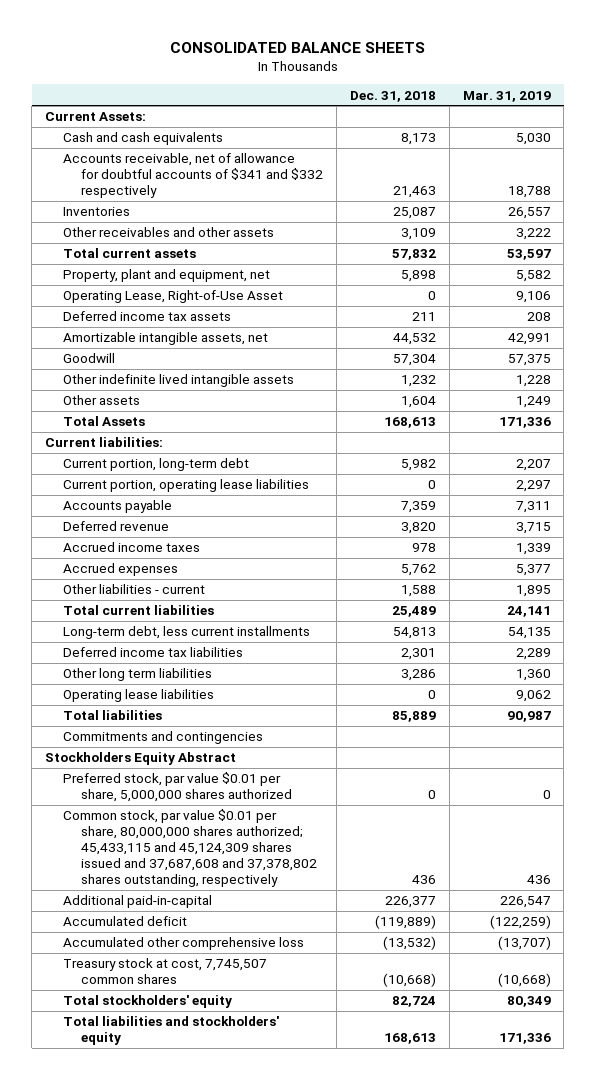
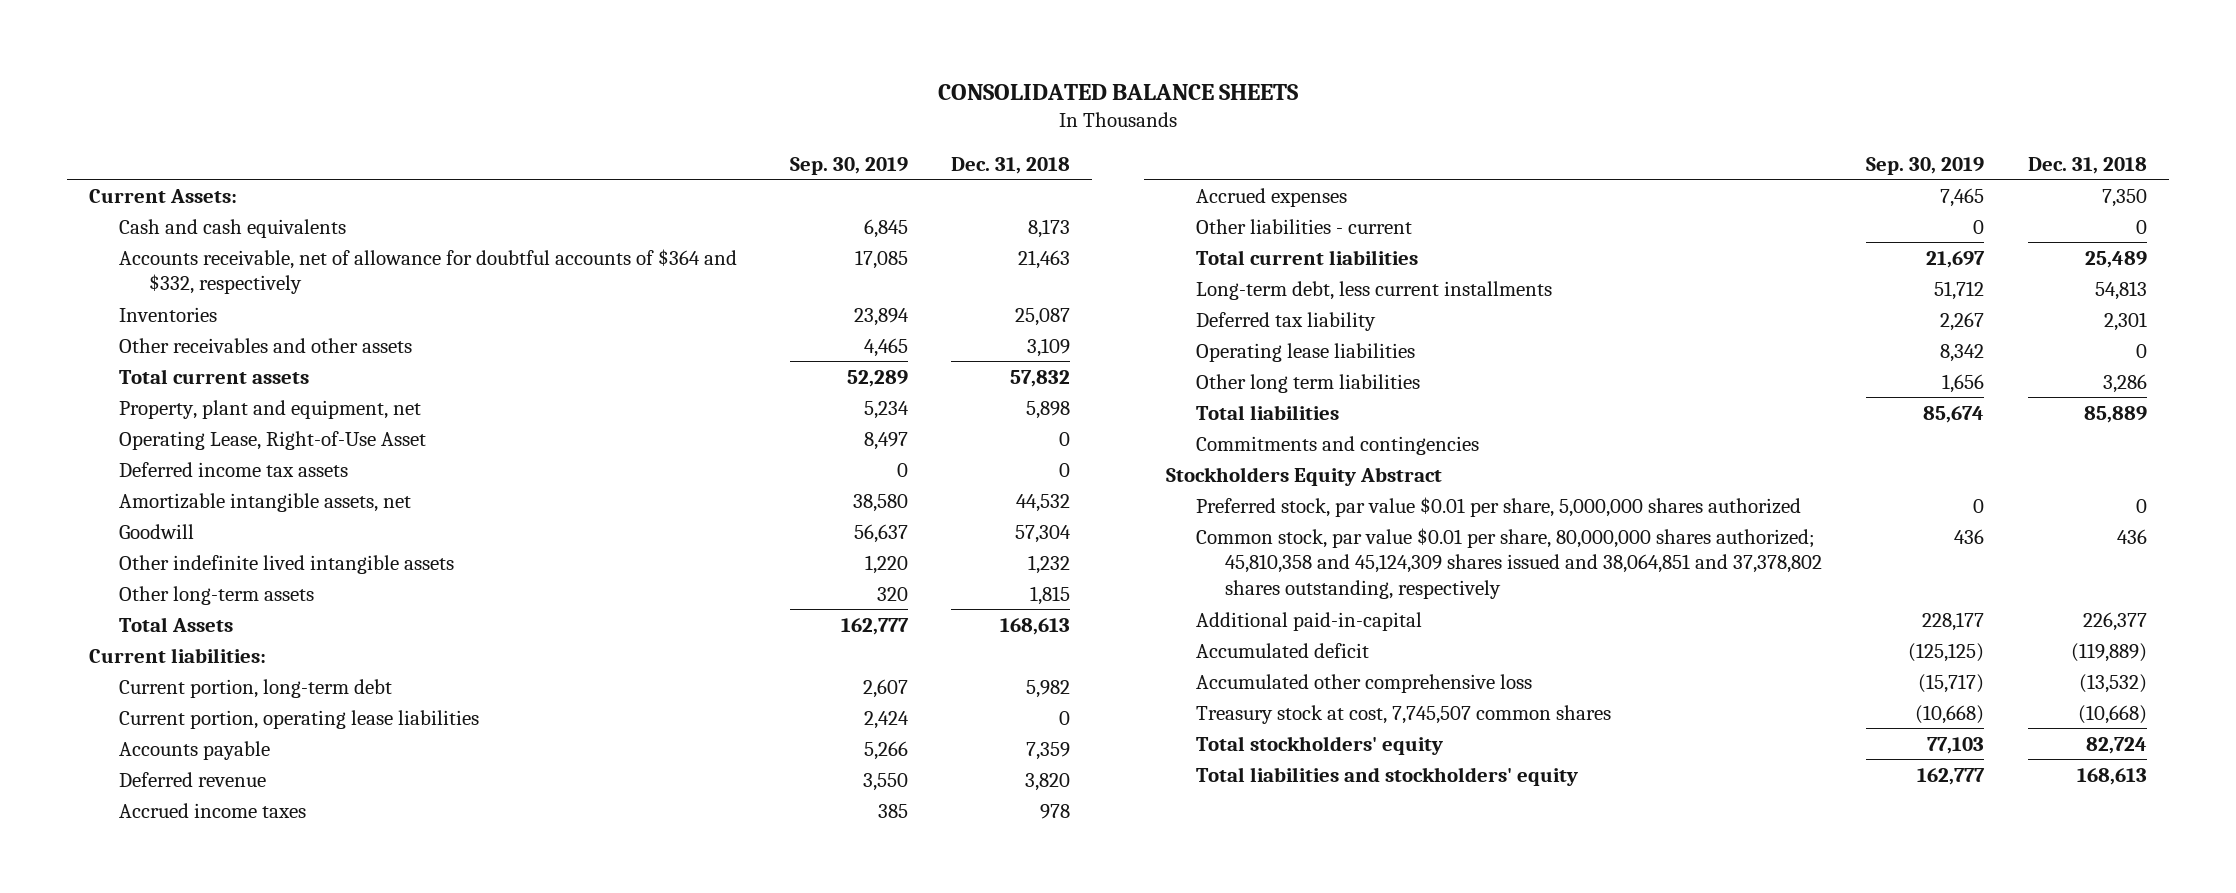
[462,90,551,102] Mar. 31, 2019 -> none
none -> [789,156,908,175] Sep. 30, 2019
[63,153,324,199] Accounts receivable, net of allowance for doubtful accounts of $341 and $332 respectively -> [119,248,738,295] Accounts receivable, net of allowance for doubtful accounts of $364 and $332, respectively
[412,312,437,322] 211 -> [1059,462,1071,477] 0
[63,395,141,406] Other assets -> [119,585,315,605] Other long-term assets
[401,396,437,409] 1,604 -> [1030,585,1071,605] 1,815
[401,564,437,577] 5,762 -> [2101,188,2147,207] 7,350
[401,585,437,598] 1,588 -> [2135,219,2147,234] 0
[63,647,244,658] Deferred income tax liabilities -> [1195,311,1376,331] Deferred tax liability
[63,668,213,682] Other long term liabilities -> [1195,373,1420,393] Other long term liabilities
[63,809,318,888] Common stock, par value $0.01 per share, 80,000,000 shares authorized; 45,433,115 and 45,124,309 shares issued and 37,687,608 and 37,378,802 shares outstanding, respectively -> [1195,527,1823,600] Common stock, par value $0.01 per share, 80,000,000 shares authorized; 45,810,358 and 45,124,309 shares issued and 38,064,851 and 37,378,802 shares outstanding, respectively

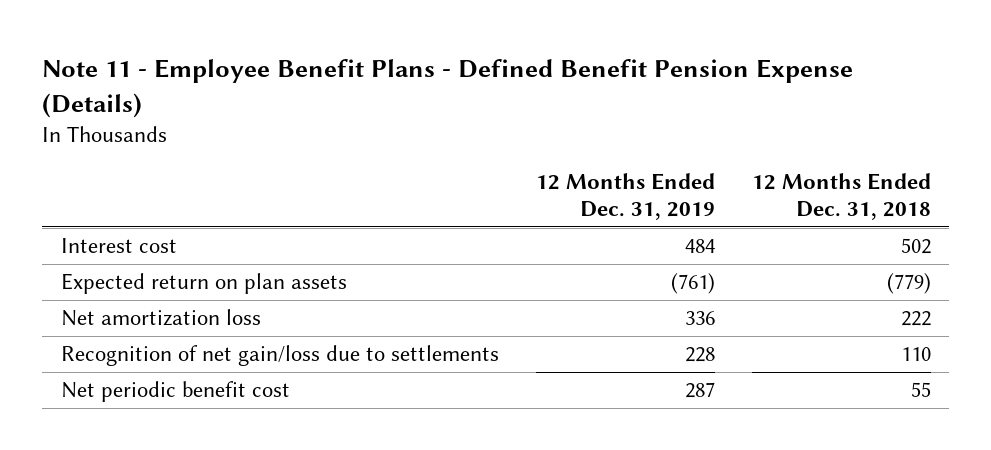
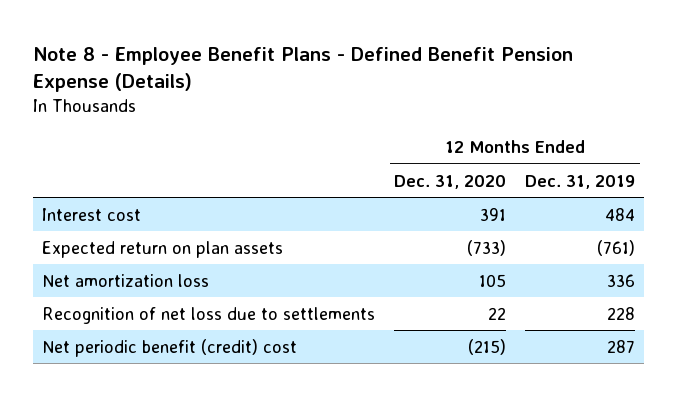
[42,58,854,118] Note 11 - Employee Benefit Plans - Defined Benefit Pension Expense (Details) -> [33,46,574,93] Note 8 - Employee Benefit Plans - Defined Benefit Pension Expense (Details)
[751,173,931,221] 12 Months Ended Dec. 31, 2018 -> none
none -> [394,174,507,189] Dec. 31, 2020
[60,345,499,367] Recognition of net gain/loss due to settlements -> [42,306,376,324] Recognition of net loss due to settlements
[60,381,290,403] Net periodic benefit cost -> [42,338,298,357] Net periodic benefit (credit) cost

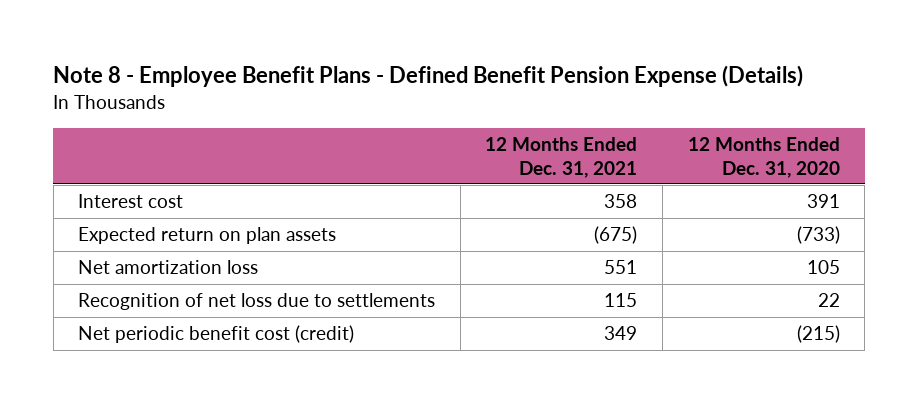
[525,174,636,189] Dec. 31, 2019 -> none
none -> [485,136,638,178] 12 Months Ended Dec. 31, 2021
[42,338,298,357] Net periodic benefit (credit) cost -> [78,325,355,344] Net periodic benefit cost (credit)

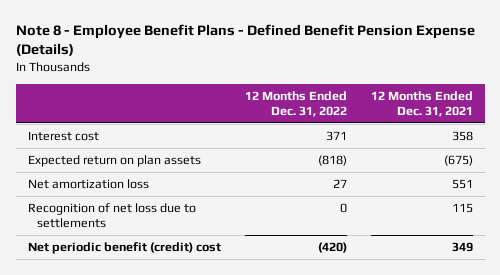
[687,136,840,178] 12 Months Ended Dec. 31, 2020 -> none
none -> [244,91,347,117] 12 Months Ended Dec. 31, 2022
[78,325,355,344] Net periodic benefit cost (credit) -> [27,242,221,255] Net periodic benefit (credit) cost

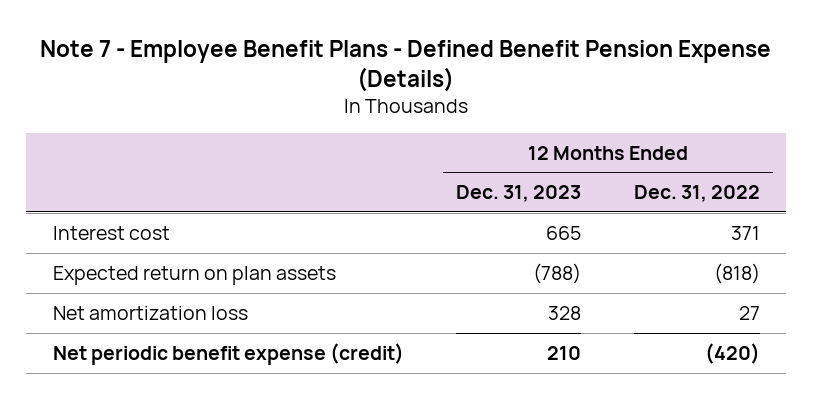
[15,23,475,57] Note 8 - Employee Benefit Plans - Defined Benefit Pension Expense (Details) -> [40,39,772,93] Note 7 - Employee Benefit Plans - Defined Benefit Pension Expense (Details)
[370,91,473,117] 12 Months Ended Dec. 31, 2021 -> none
none -> [456,185,582,203] Dec. 31, 2023
[27,203,196,228] Recognition of net loss due to settlements -> none
[27,242,221,255] Net periodic benefit (credit) cost -> [52,342,404,365] Net periodic benefit expense (credit)

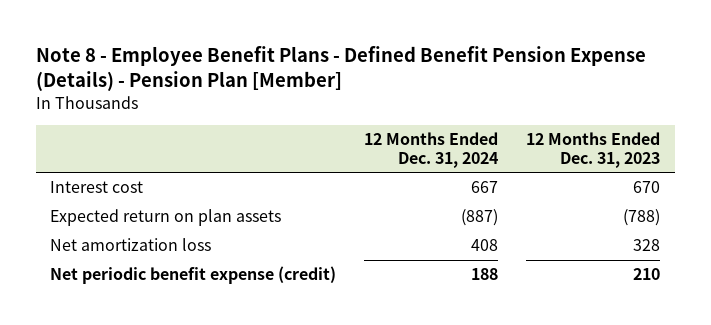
[40,39,772,93] Note 7 - Employee Benefit Plans - Defined Benefit Pension Expense (Details) -> [36,45,647,91] Note 8 - Employee Benefit Plans - Defined Benefit Pension Expense (Details) - Pension Plan [Member]
[634,185,761,203] Dec. 31, 2022 -> none
none -> [364,131,499,168] 12 Months Ended Dec. 31, 2024
[546,225,582,240] 665 -> [633,181,661,194] 670

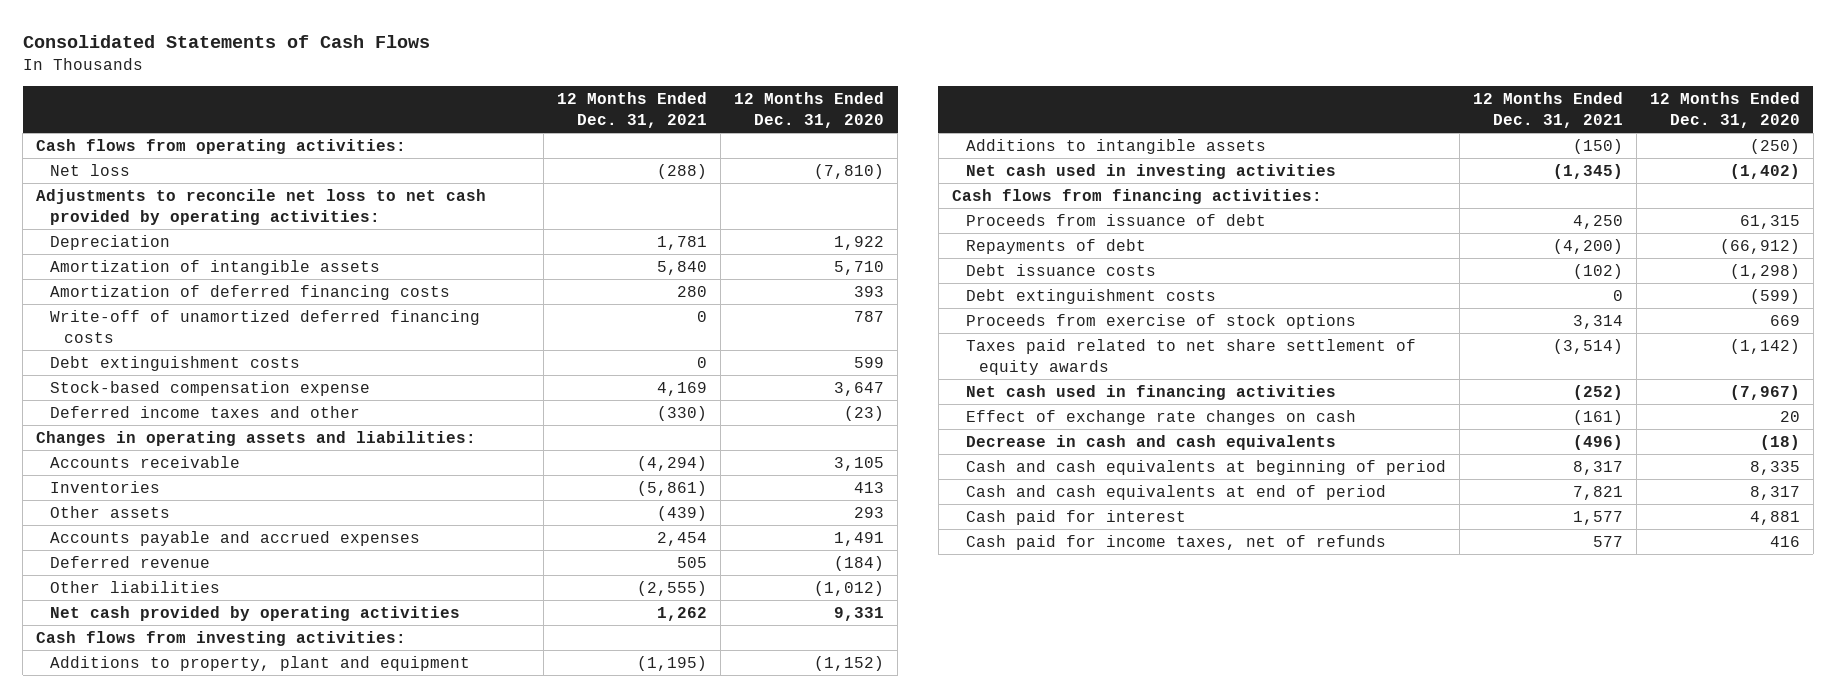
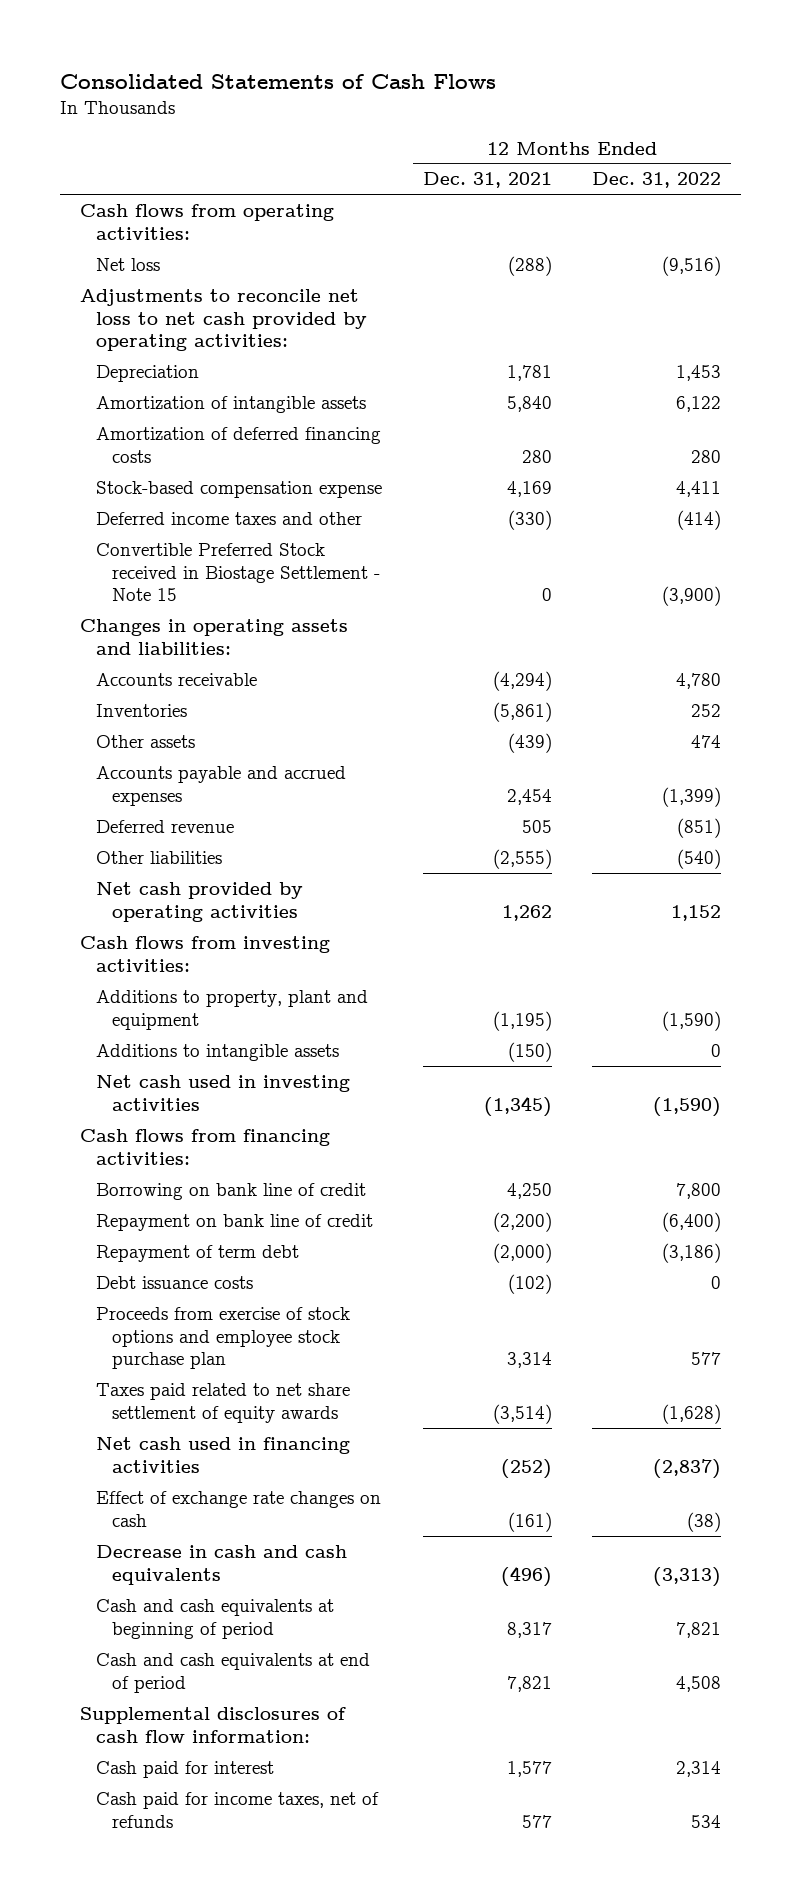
[734,92,885,129] 12 Months Ended Dec. 31, 2020 -> none
none -> [592,172,722,189] Dec. 31, 2022
[50,309,481,343] Write-off of unamortized deferred financing costs -> none
[50,355,301,371] Debt extinguishment costs -> none
none -> [96,542,381,602] Convertible Preferred Stock received in Biostage Settlement - Note 15
[965,213,1266,226] Proceeds from issuance of debt -> [96,1182,367,1200] Borrowing on bank line of credit
none -> [96,1213,374,1231] Repayment on bank line of credit
[965,238,1146,254] Repayments of debt -> [96,1244,300,1262] Repayment of term debt
[1552,238,1623,254] (4,200) -> [492,1242,552,1263] (2,000)
[965,288,1216,304] Debt extinguishment costs -> none
[965,313,1356,329] Proceeds from exercise of stock options -> [96,1306,351,1370] Proceeds from exercise of stock options and employee stock purchase plan
none -> [80,1706,347,1743] Supplemental disclosures of cash flow information:

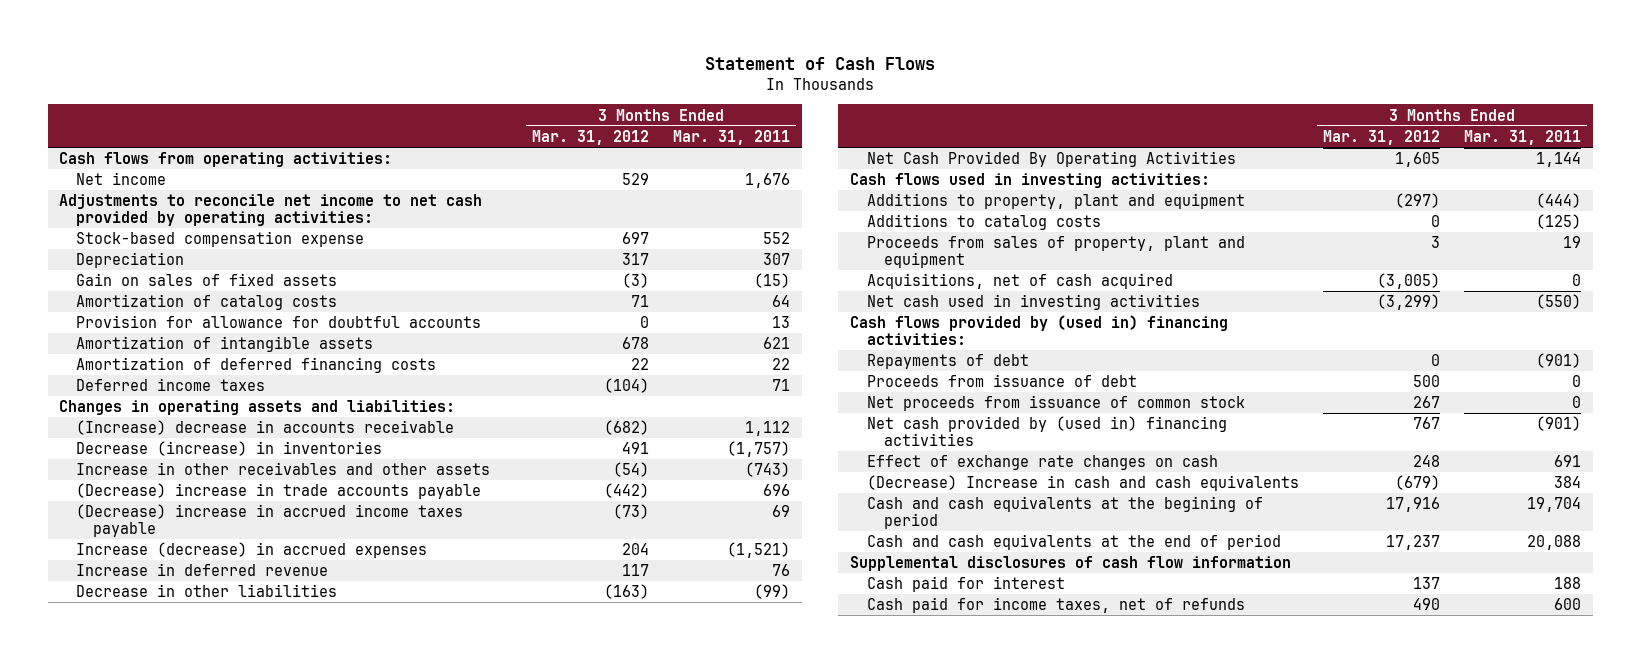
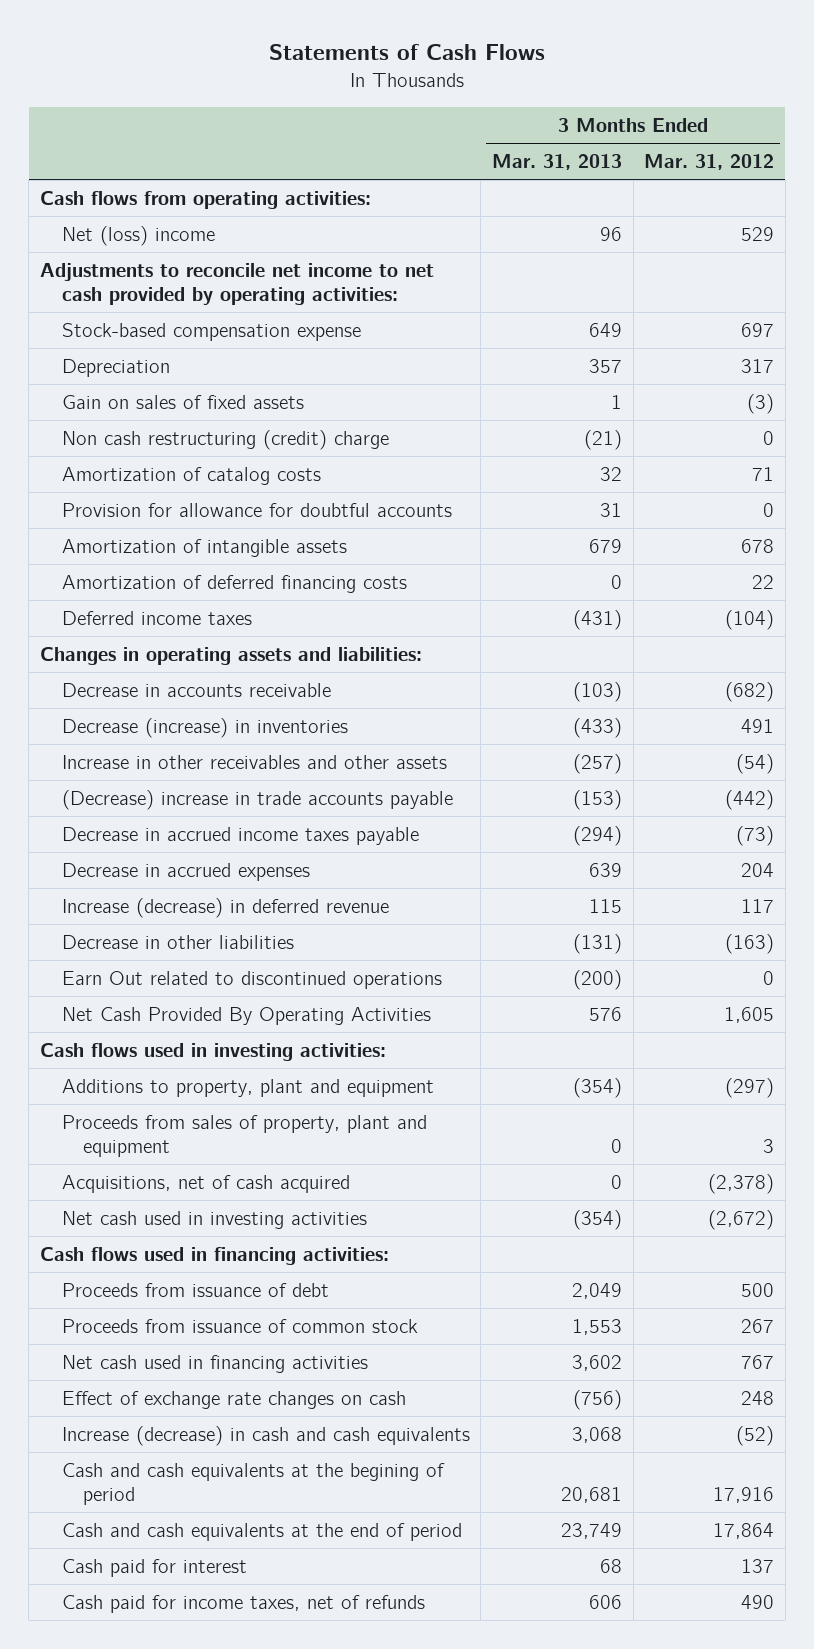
[705,57,936,71] Statement of Cash Flows -> [268,43,545,60] Statements of Cash Flows
[672,130,790,146] Mar. 31, 2011 -> none
none -> [491,154,622,171] Mar. 31, 2013
[76,172,167,186] Net income -> [61,226,215,247] Net (loss) income
none -> [61,430,389,451] Non cash restructuring (credit) charge
[76,420,455,436] (Increase) decrease in accounts receivable -> [61,683,331,698] Decrease in accounts receivable
[76,504,464,538] (Decrease) increase in accrued income taxes payable -> [61,827,419,846] Decrease in accrued income taxes payable
[76,542,428,559] Increase (decrease) in accrued expenses -> [61,863,310,882] Decrease in accrued expenses
[76,563,329,577] Increase in deferred revenue -> [61,898,389,919] Increase (decrease) in deferred revenue
none -> [61,971,442,990] Earn Out related to discontinued operations
[867,214,1102,231] Additions to catalog costs -> none
[867,354,1030,370] Repayments of debt -> none
[1376,273,1440,290] (3,005) -> [708,1174,775,1195] (2,378)
[1376,294,1440,311] (3,299) -> [708,1210,775,1231] (2,672)
[850,315,1229,346] Cash flows provided by (used in) financing activities: -> [39,1247,389,1266] Cash flows used in financing activities:
[867,395,1246,412] Net proceeds from issuance of common stock -> [61,1319,418,1334] Proceeds from issuance of common stock
[867,416,1228,447] Net cash provided by (used in) financing activities -> [61,1355,368,1374] Net cash used in financing activities
[867,475,1300,492] (Decrease) Increase in cash and cash equivalents -> [61,1426,470,1447] Increase (decrease) in cash and cash equivalents
[1394,475,1440,491] (679) -> [736,1426,775,1447] (52)
[850,556,1292,572] Supplemental disclosures of cash flow information -> none
[1385,535,1440,551] 17,237 -> [713,1523,775,1540] 17,864

